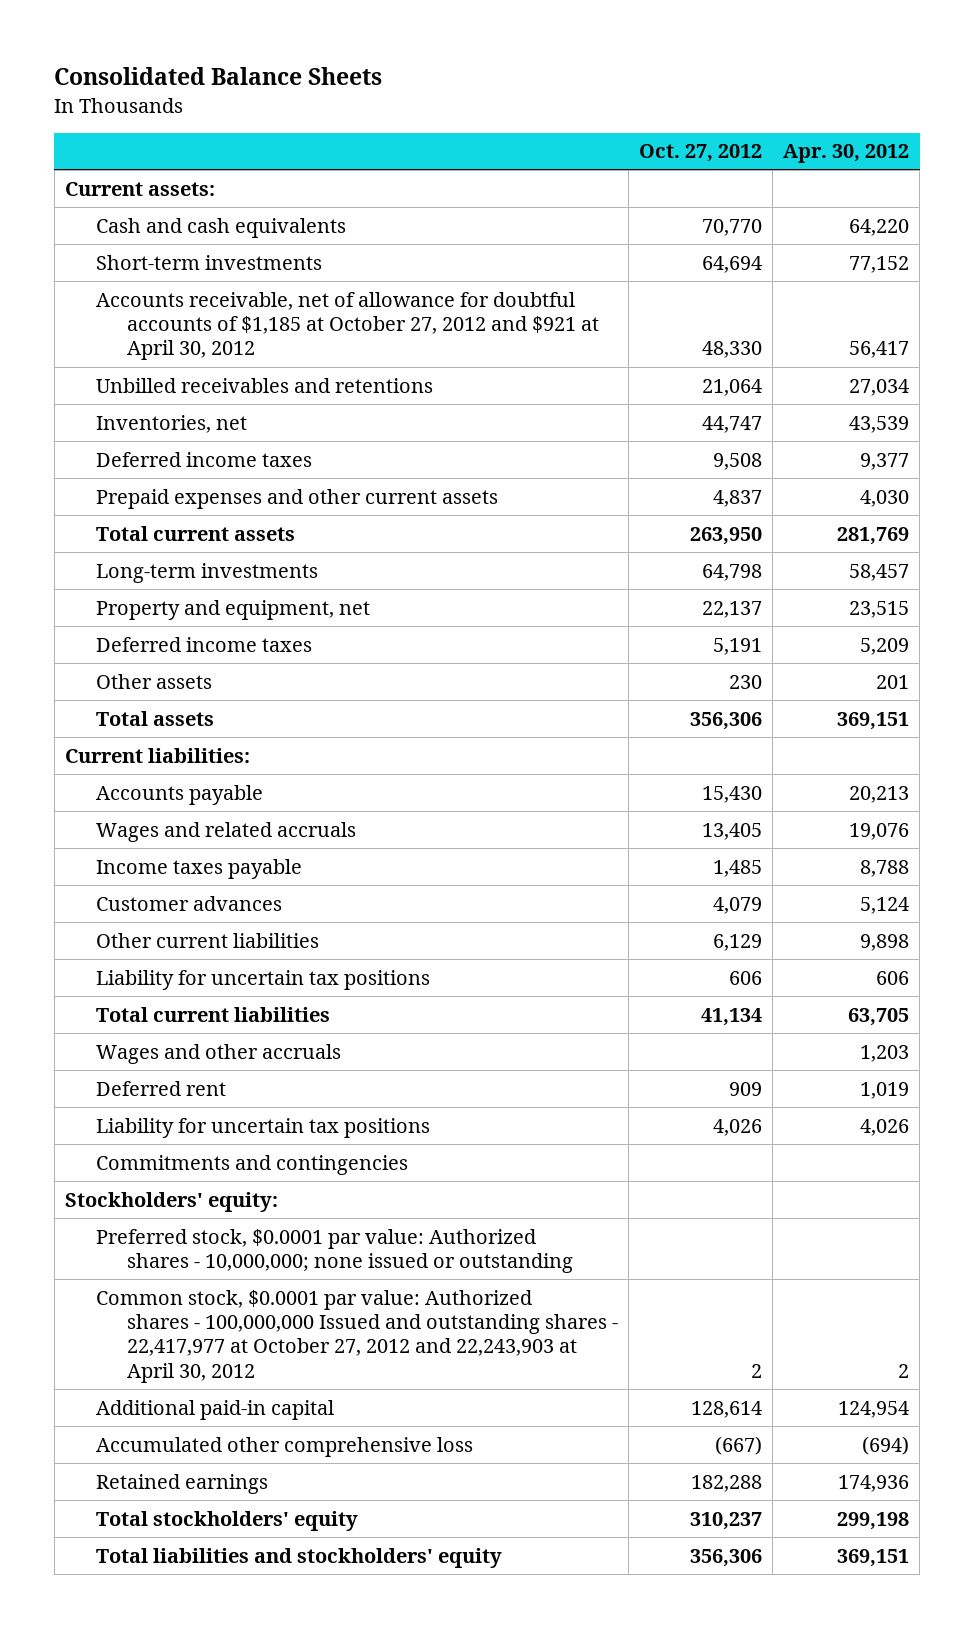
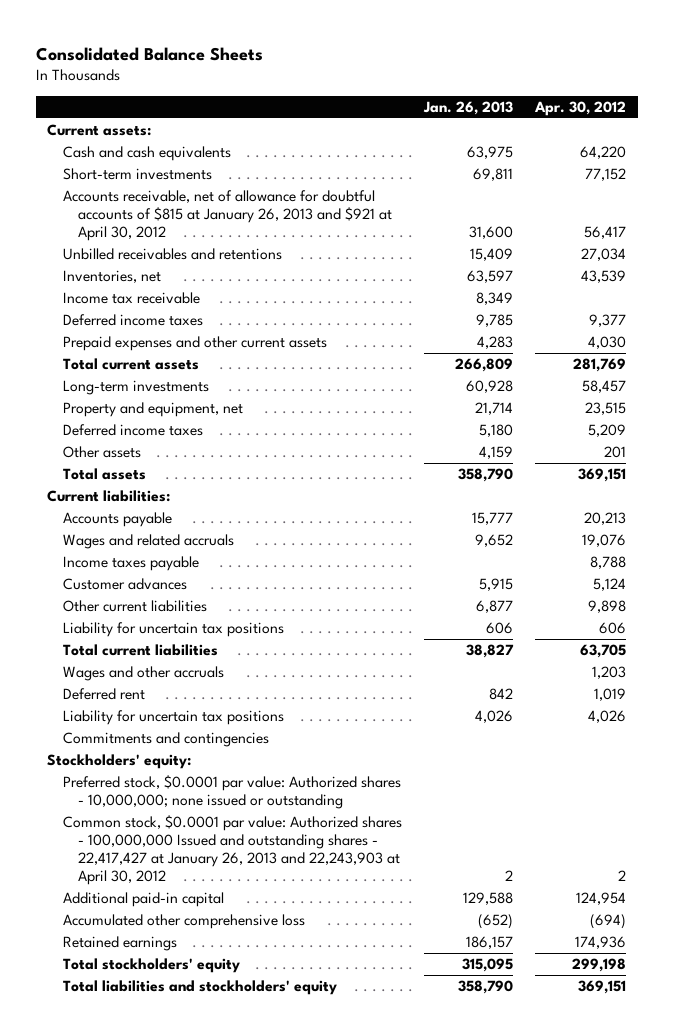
[638,144,762,163] Oct. 27, 2012 -> none
none -> [422,100,513,115] Jan. 26, 2013
[95,291,599,361] Accounts receivable, net of allowance for doubtful accounts of $1,185 at October 27, 2012 and $921 at April 30, 2012 -> [62,190,393,242] Accounts receivable, net of allowance for doubtful accounts of $815 at January 26, 2013 and $921 at April 30, 2012
none -> [62,292,200,305] Income tax receivable
[95,1289,618,1383] Common stock, $0.0001 par value: Authorized shares - 100,000,000 Issued and outstanding shares - 22,417,977 at October 27, 2012 and 22,243,903 at April 30, 2012 -> [62,815,402,886] Common stock, $0.0001 par value: Authorized shares - 100,000,000 Issued and outstanding shares - 22,417,427 at January 26, 2013 and 22,243,903 at April 30, 2012

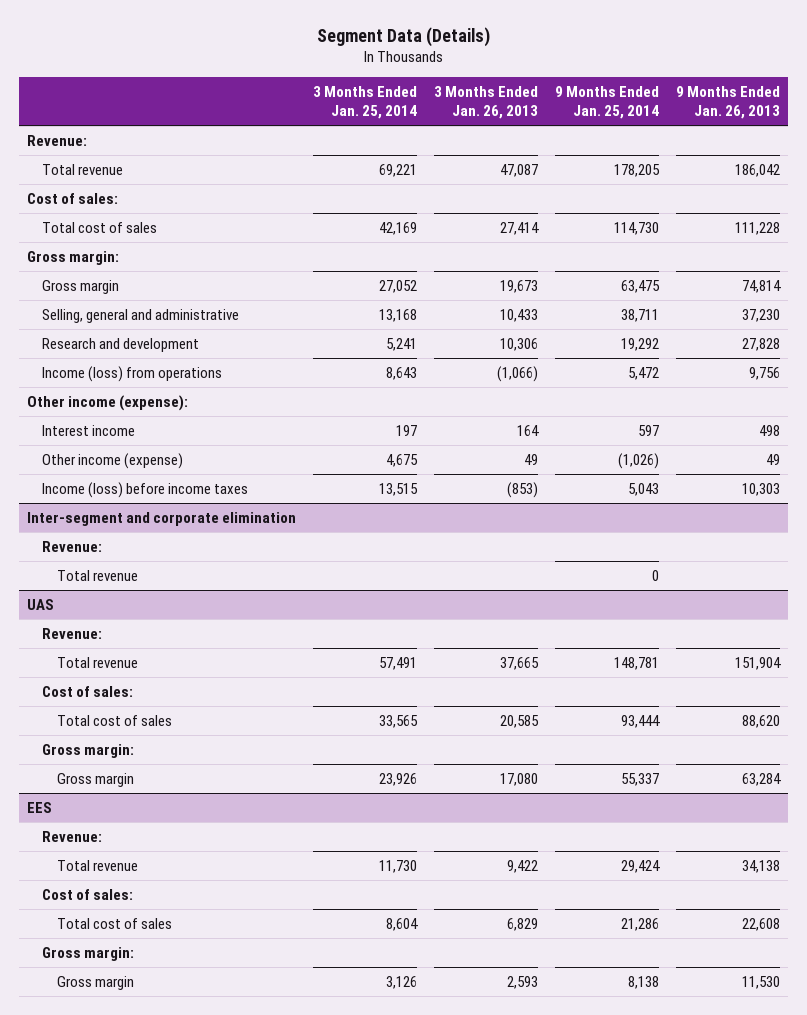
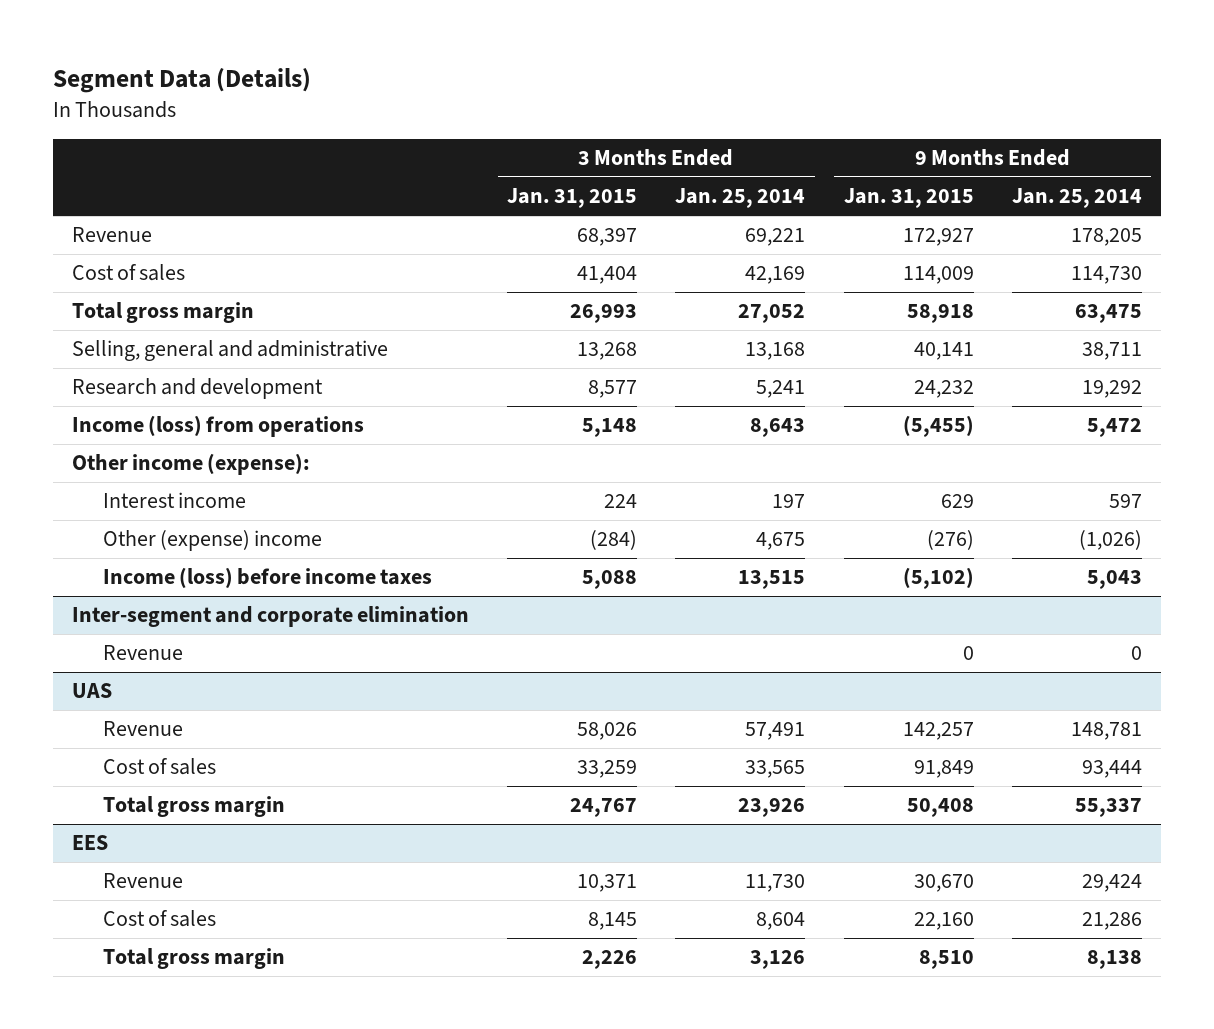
[434,86,539,119] 3 Months Ended Jan. 26, 2013 -> none
[675,86,780,119] 9 Months Ended Jan. 26, 2013 -> none
none -> [507,188,638,209] Jan. 31, 2015
none -> [843,188,974,209] Jan. 31, 2015
[27,135,88,147] Revenue: -> none
[27,193,119,205] Cost of sales: -> none
[27,251,120,266] Gross margin: -> none
[42,164,124,176] Total revenue -> [71,227,152,243] Revenue
[42,222,158,234] Total cost of sales -> [71,264,185,282] Cost of sales
[42,280,120,295] Gross margin -> [71,302,254,324] Total gross margin
[42,453,184,470] Other income (expense) -> [103,530,323,552] Other (expense) income
[42,541,103,553] Revenue: -> none
[57,570,139,582] Total revenue -> [103,645,184,661] Revenue
[42,628,103,640] Revenue: -> none
[42,686,134,698] Cost of sales: -> none
[42,744,135,759] Gross margin: -> none
[57,657,139,669] Total revenue -> [103,721,184,737] Revenue
[57,715,173,727] Total cost of sales -> [103,758,217,776] Cost of sales
[57,773,135,788] Gross margin -> [103,796,286,818] Total gross margin
[42,831,103,843] Revenue: -> none
[42,889,134,901] Cost of sales: -> none
[42,947,135,962] Gross margin: -> none
[57,860,139,872] Total revenue -> [103,873,184,889] Revenue
[57,918,173,930] Total cost of sales -> [103,910,217,928] Cost of sales
[57,976,135,991] Gross margin -> [103,948,286,970] Total gross margin

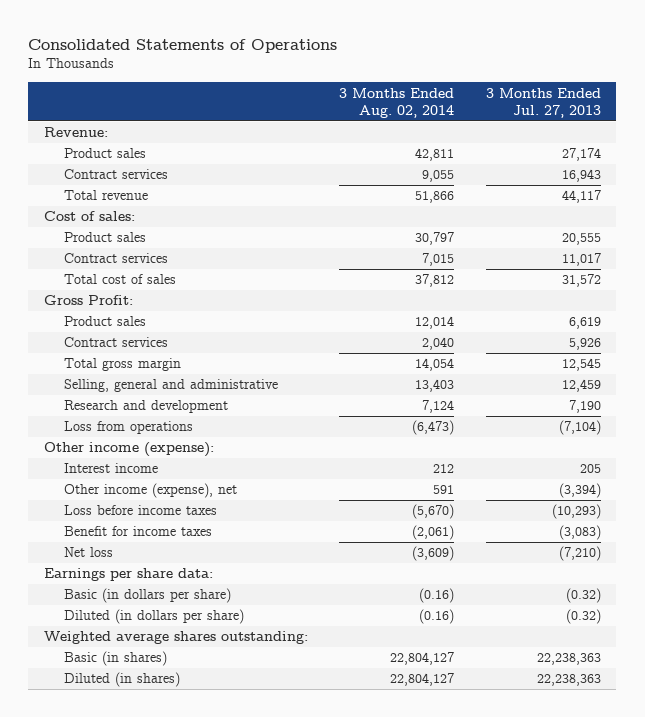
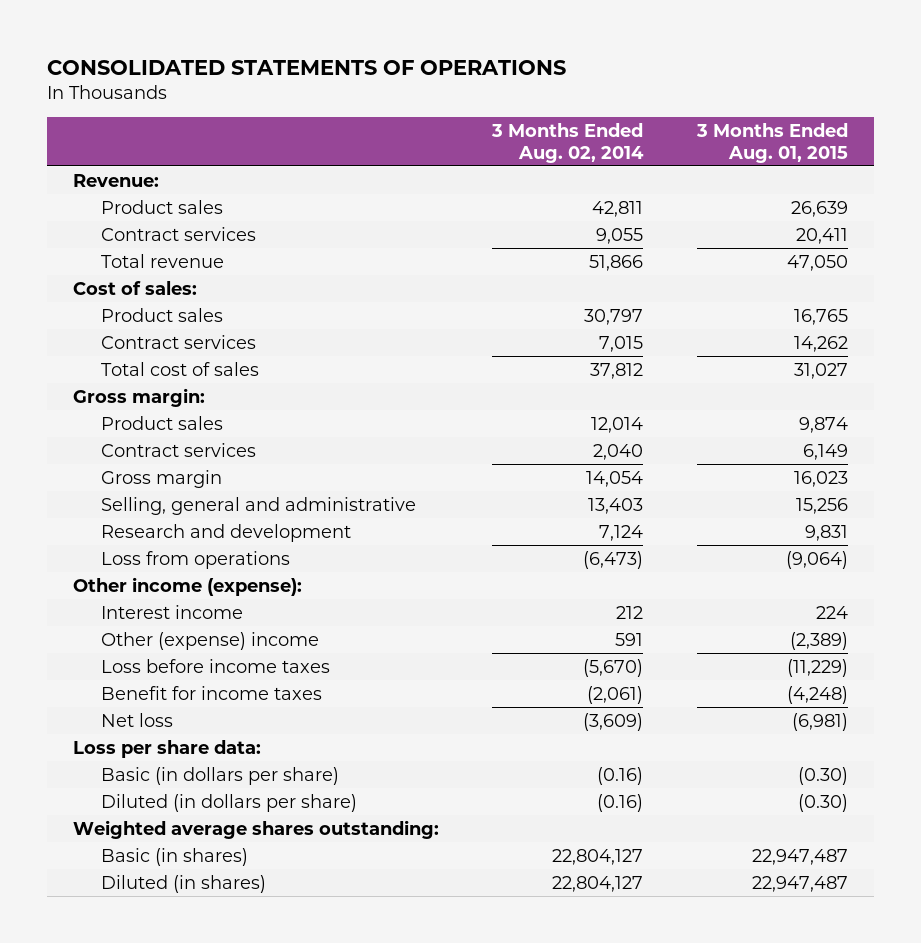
[28,38,338,53] Consolidated Statements of Operations -> [46,59,566,75] CONSOLIDATED STATEMENTS OF OPERATIONS
[485,87,601,118] 3 Months Ended Jul. 27, 2013 -> none
none -> [695,122,848,163] 3 Months Ended Aug. 01, 2015
[43,295,133,306] Gross Profit: -> [73,387,206,407] Gross margin:
[64,358,182,372] Total gross margin -> [100,469,222,488] Gross margin
[64,483,238,499] Other income (expense), net -> [100,631,319,650] Other (expense) income
[43,568,213,582] Earnings per share data: -> [73,739,262,758] Loss per share data:

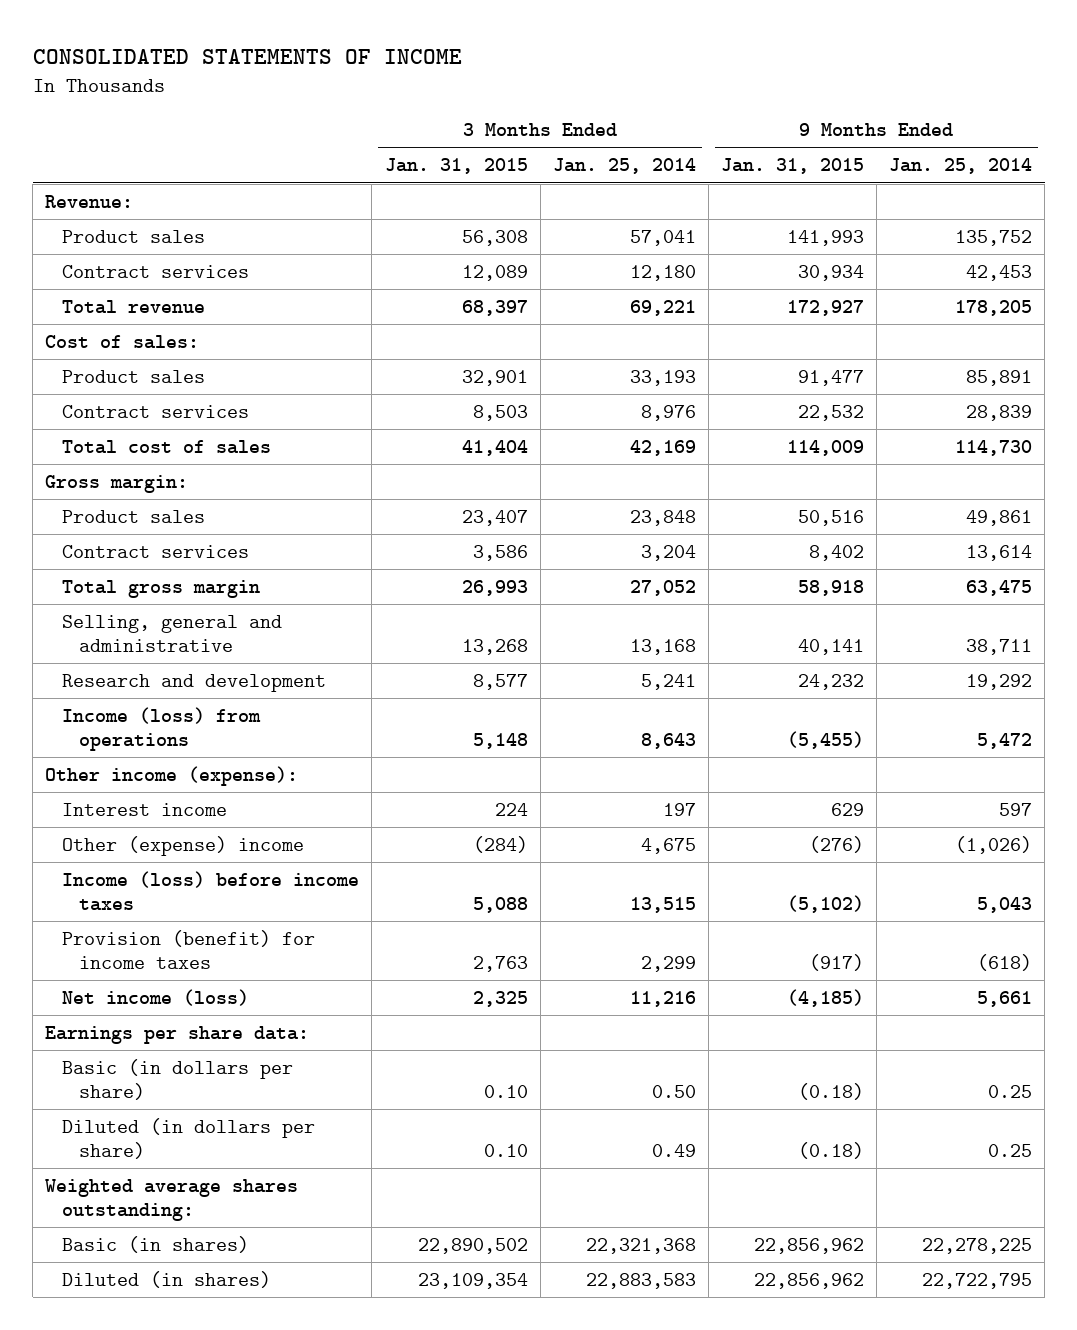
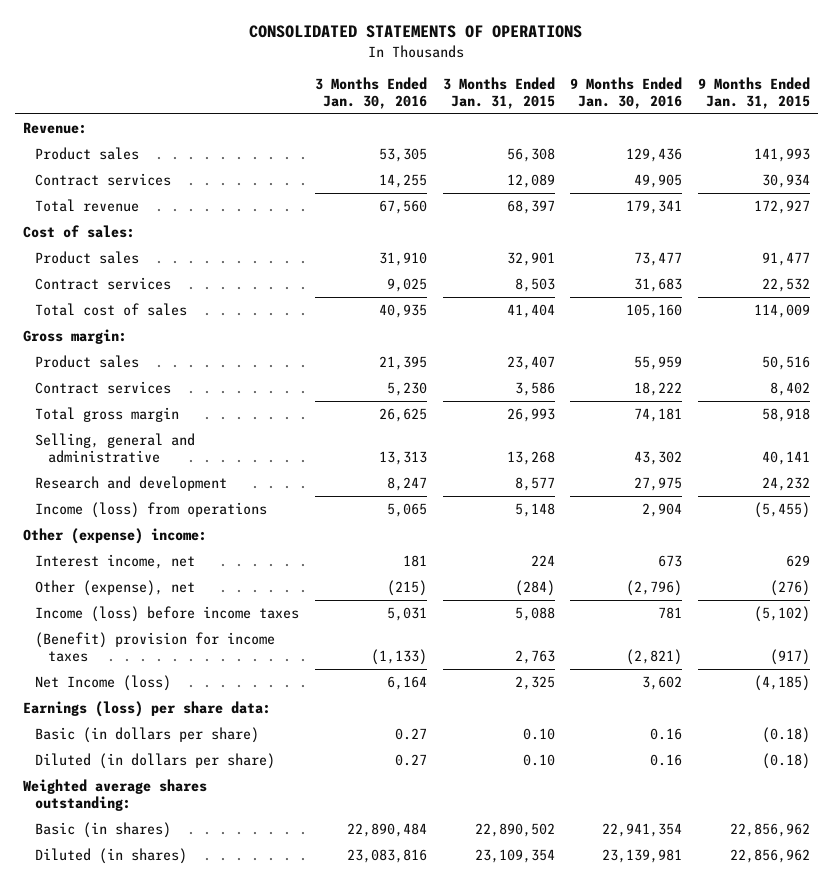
[32,49,462,65] CONSOLIDATED STATEMENTS OF INCOME -> [249,25,583,39] CONSOLIDATED STATEMENTS OF OPERATIONS
[552,158,696,175] Jan. 25, 2014 -> none
[889,158,1033,175] Jan. 25, 2014 -> none
none -> [314,77,427,109] 3 Months Ended Jan. 30, 2016
none -> [570,77,683,109] 9 Months Ended Jan. 30, 2016
[45,765,299,786] Other income (expense): -> [22,528,207,545] Other (expense) income:
[62,802,228,816] Interest income -> [35,554,196,570] Interest income, net
[62,835,305,856] Other (expense) income -> [35,580,196,597] Other (expense), net
[62,929,316,969] Provision (benefit) for income taxes -> [35,632,276,662] (Benefit) provision for income taxes
[62,988,250,1006] Net income (loss) -> [35,675,172,692] Net Income (loss)
[45,1025,310,1044] Earnings per share data: -> [22,701,271,718] Earnings (loss) per share data:

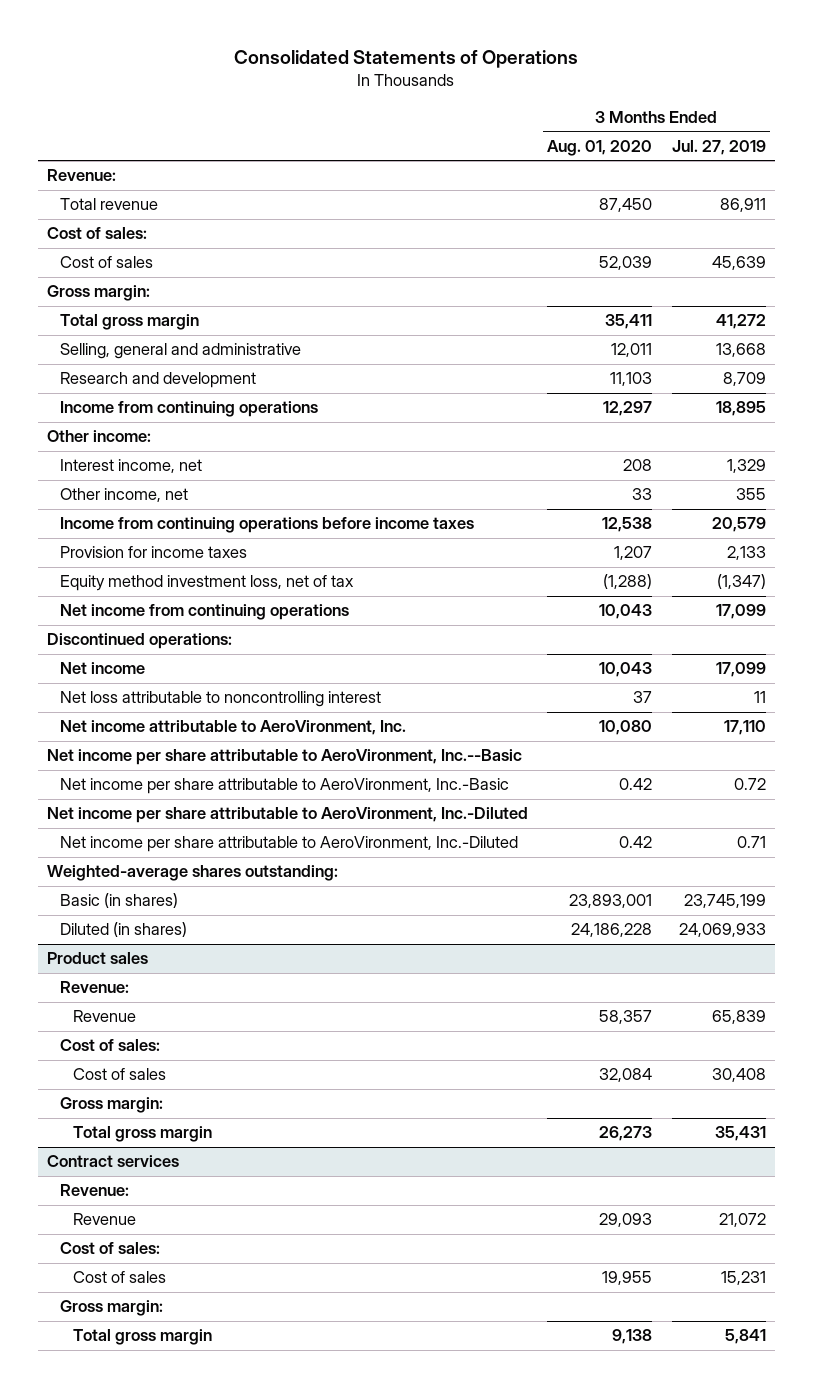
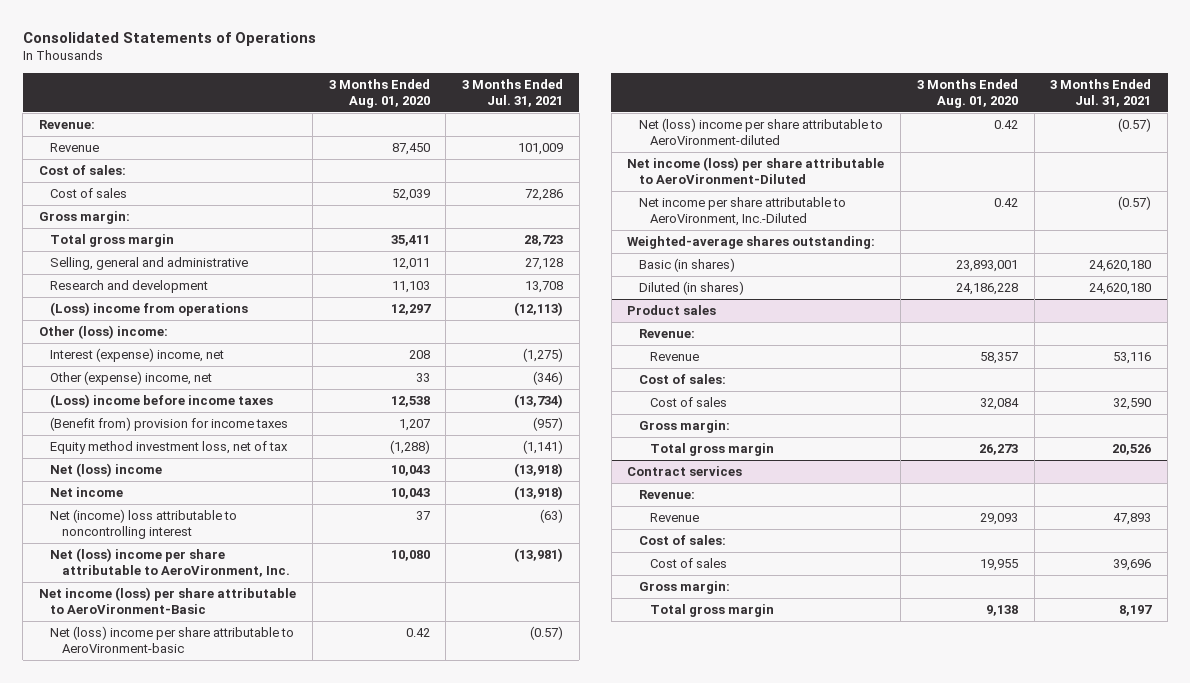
[671,139,766,155] Jul. 27, 2019 -> none
none -> [461,78,563,108] 3 Months Ended Jul. 31, 2021
[60,198,159,211] Total revenue -> [50,142,100,152] Revenue
[60,401,319,418] Income from continuing operations -> [50,301,249,316] (Loss) income from operations
[47,430,152,443] Other income: -> [39,324,169,339] Other (loss) income:
[60,459,203,474] Interest income, net -> [50,347,225,362] Interest (expense) income, net
[60,488,189,503] Other income, net -> [50,370,213,385] Other (expense) income, net
[60,517,475,534] Income from continuing operations before income taxes -> [50,393,274,408] (Loss) income before income taxes
[60,546,248,559] Provision for income taxes -> [50,416,289,431] (Benefit from) provision for income taxes
[47,633,233,650] Discontinued operations: -> none
[60,604,350,621] Net income from continuing operations -> [50,462,163,477] Net (loss) income
[60,691,382,708] Net loss attributable to noncontrolling interest -> [50,508,238,540] Net (income) loss attributable to noncontrolling interest
[60,720,407,736] Net income attributable to AeroVironment, Inc. -> [50,547,290,578] Net (loss) income per share attributable to AeroVironment, Inc.
[47,749,523,766] Net income per share attributable to AeroVironment, Inc.--Basic -> [39,586,297,615] Net income (loss) per share attributable to AeroVironment-Basic
[60,778,510,795] Net income per share attributable to AeroVironment, Inc.-Basic -> [50,625,295,654] Net (loss) income per share attributable to AeroVironment-basic
none -> [638,117,883,146] Net (loss) income per share attributable to AeroVironment-diluted
[47,807,529,824] Net income per share attributable to AeroVironment, Inc.-Diluted -> [627,156,885,185] Net income (loss) per share attributable to AeroVironment-Diluted

